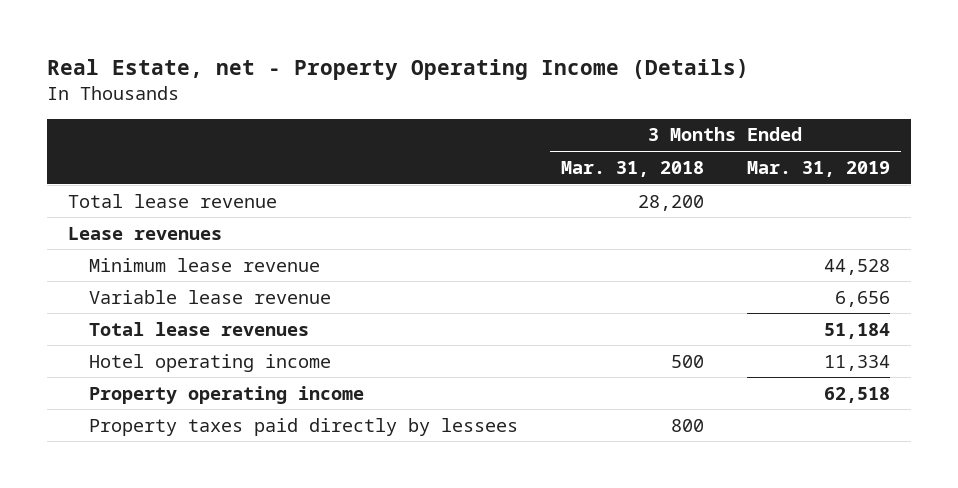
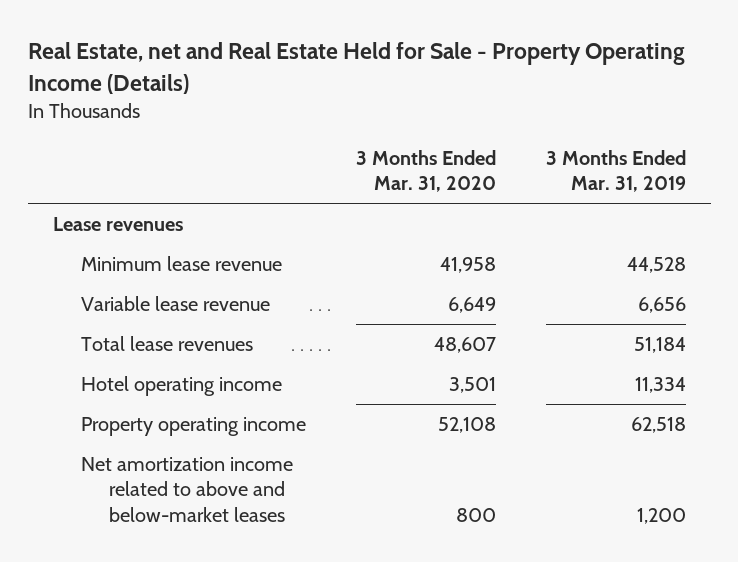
[46,59,749,81] Real Estate, net - Property Operating Income (Details) -> [27,42,685,94] Real Estate, net and Real Estate Held for Sale - Property Operating Income (Details)
[560,160,704,177] Mar. 31, 2018 -> none
none -> [355,150,496,193] 3 Months Ended Mar. 31, 2020
[68,193,278,208] Total lease revenue -> none
[88,417,518,436] Property taxes paid directly by lessees -> none
none -> [80,457,293,522] Net amortization income related to above and below-market leases

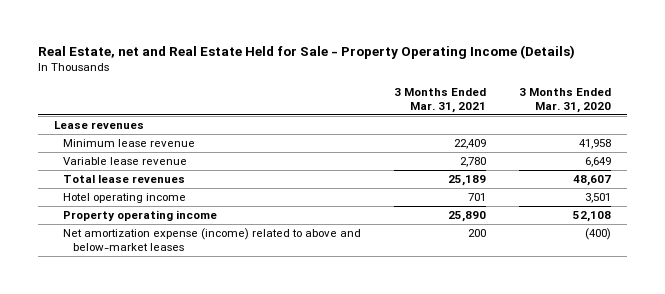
[545,150,686,193] 3 Months Ended Mar. 31, 2019 -> none
none -> [393,88,486,113] 3 Months Ended Mar. 31, 2021
[80,457,293,522] Net amortization income related to above and below-market leases -> [63,228,362,252] Net amortization expense (income) related to above and below-market leases
[455,507,496,522] 800 -> [584,228,611,241] (400)

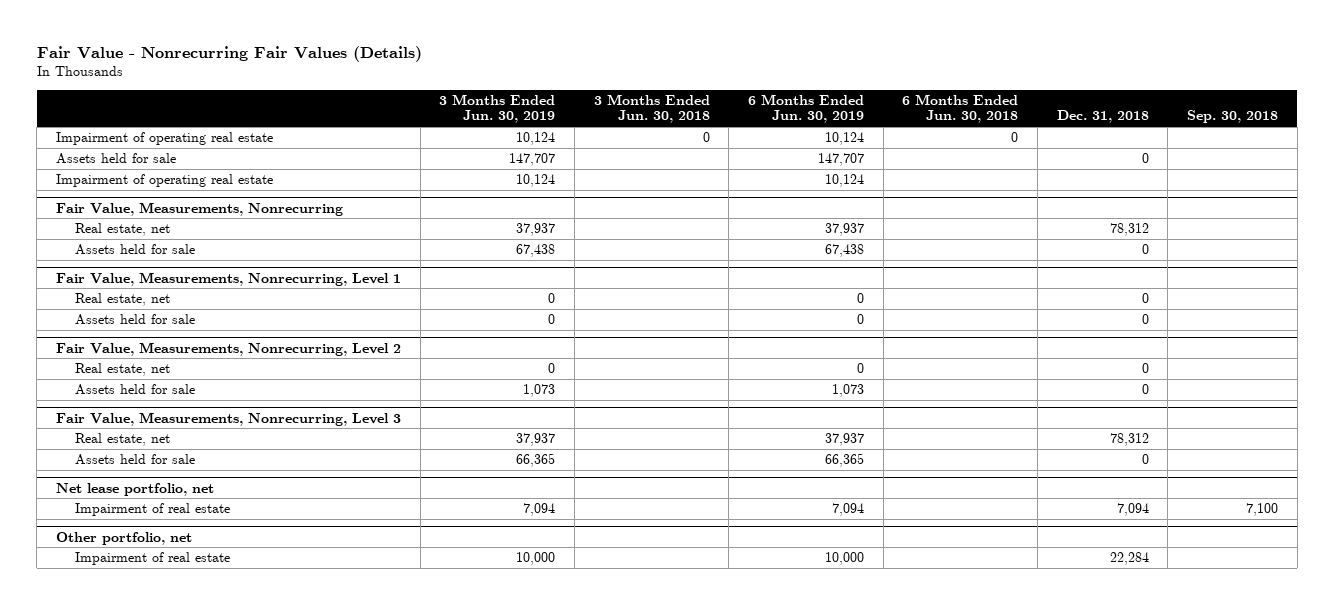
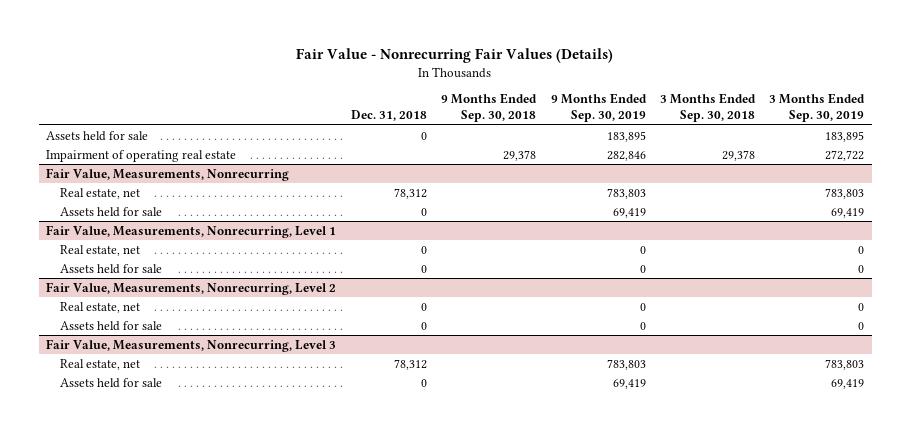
[439,93,556,124] 3 Months Ended Jun. 30, 2019 -> none
[593,93,710,124] 3 Months Ended Jun. 30, 2018 -> none
[748,93,865,124] 6 Months Ended Jun. 30, 2019 -> none
[902,93,1019,124] 6 Months Ended Jun. 30, 2018 -> none
[1186,110,1278,124] Sep. 30, 2018 -> none
none -> [441,93,538,123] 9 Months Ended Sep. 30, 2018
none -> [550,93,647,123] 9 Months Ended Sep. 30, 2019
none -> [660,93,757,123] 3 Months Ended Sep. 30, 2018
none -> [769,93,866,123] 3 Months Ended Sep. 30, 2019
[56,131,274,145] Impairment of operating real estate -> none
[56,482,215,496] Net lease portfolio, net -> none
[74,502,230,516] Impairment of real estate -> none
[56,531,193,545] Other portfolio, net -> none
[74,551,230,565] Impairment of real estate -> none

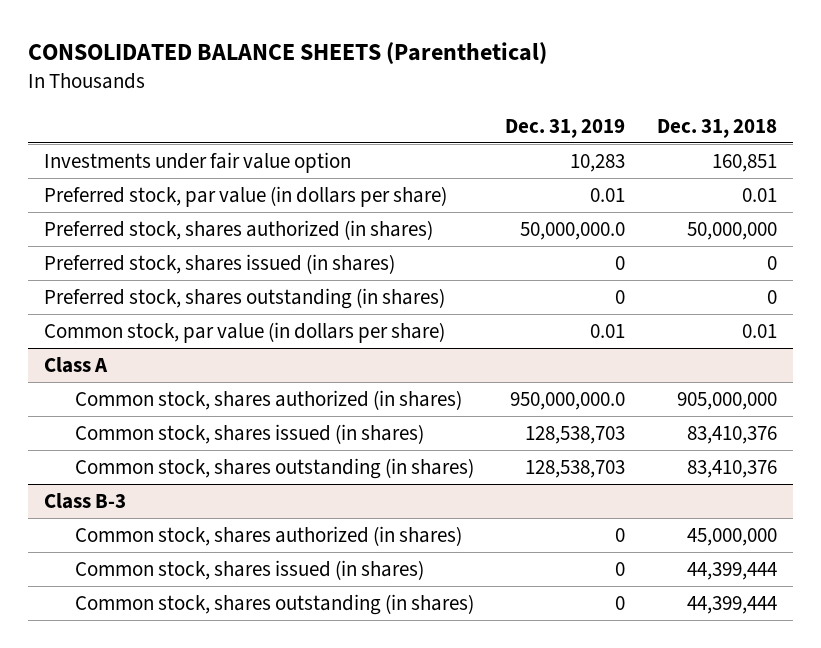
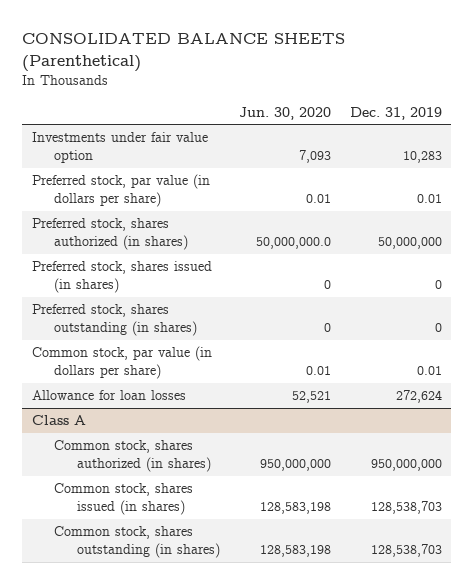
[656,118,777,138] Dec. 31, 2018 -> none
none -> [238,106,331,120] Jun. 30, 2020
[520,221,626,240] 50,000,000.0 -> [377,237,442,250] 50,000,000
none -> [32,390,187,401] Allowance for loan losses
[510,391,626,410] 950,000,000.0 -> [370,459,442,472] 950,000,000
[43,492,126,509] Class B-3 -> none
[74,525,462,546] Common stock, shares authorized (in shares) -> none
[74,559,424,580] Common stock, shares issued (in shares) -> none
[74,593,474,615] Common stock, shares outstanding (in shares) -> none

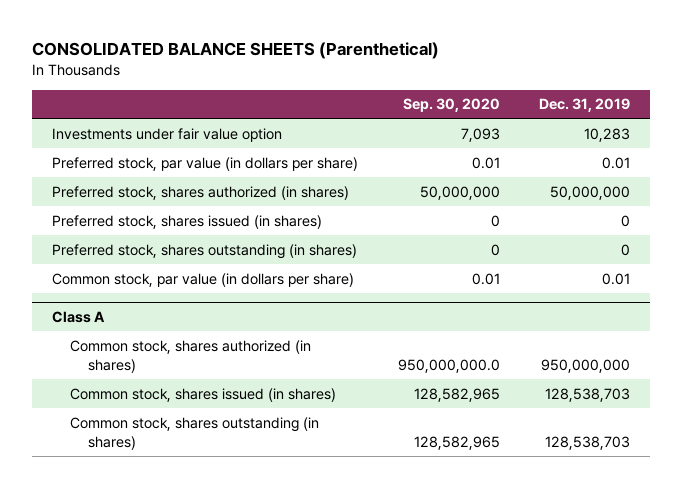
[238,106,331,120] Jun. 30, 2020 -> none
none -> [402,98,500,113] Sep. 30, 2020
[32,390,187,401] Allowance for loan losses -> none

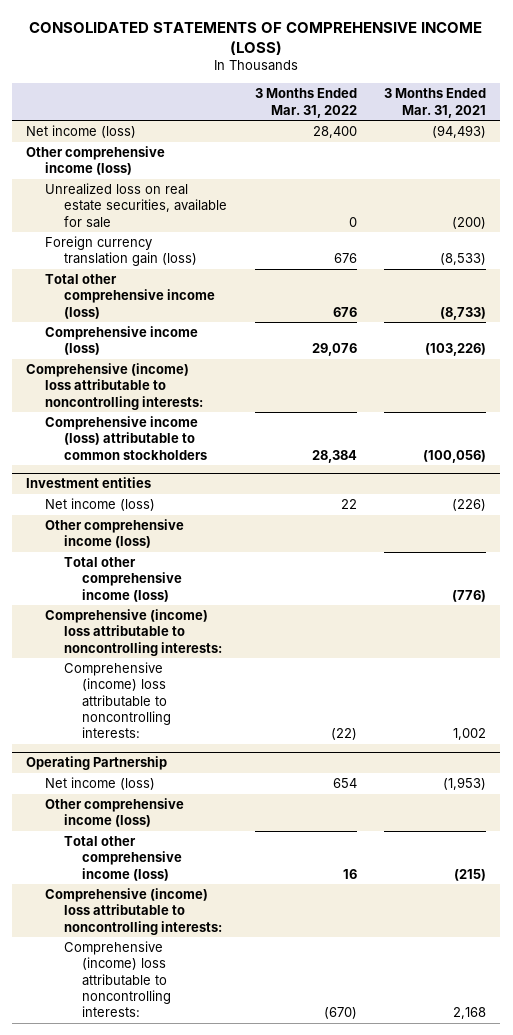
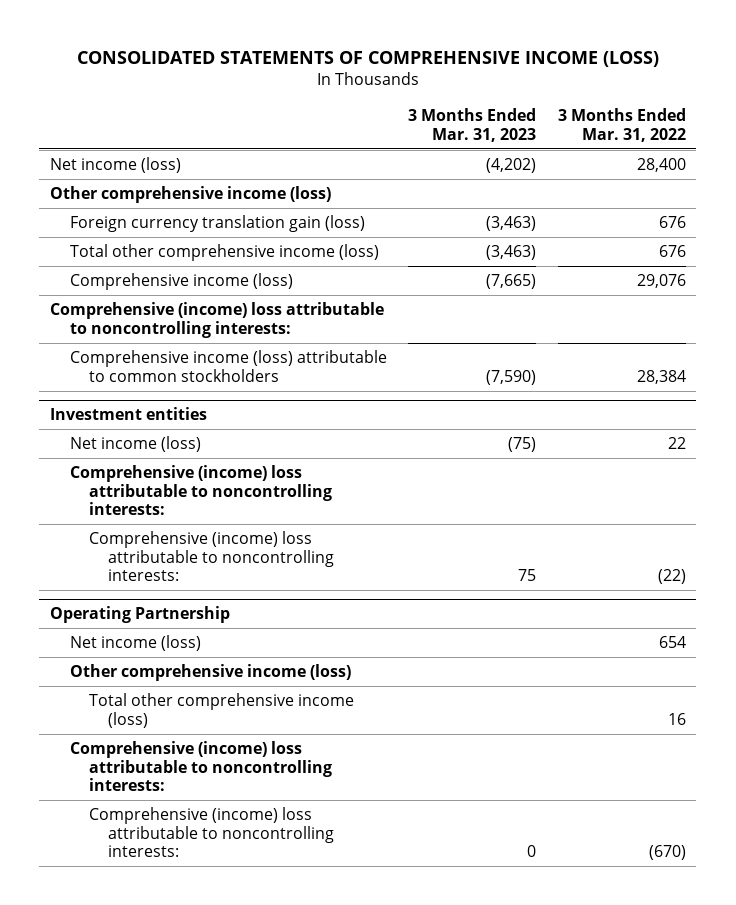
[384,88,487,118] 3 Months Ended Mar. 31, 2021 -> none
none -> [408,108,537,142] 3 Months Ended Mar. 31, 2023
[45,183,227,228] Unrealized loss on real estate securities, available for sale -> none
[45,519,185,549] Other comprehensive income (loss) -> none
[63,557,183,602] Total other comprehensive income (loss) -> none

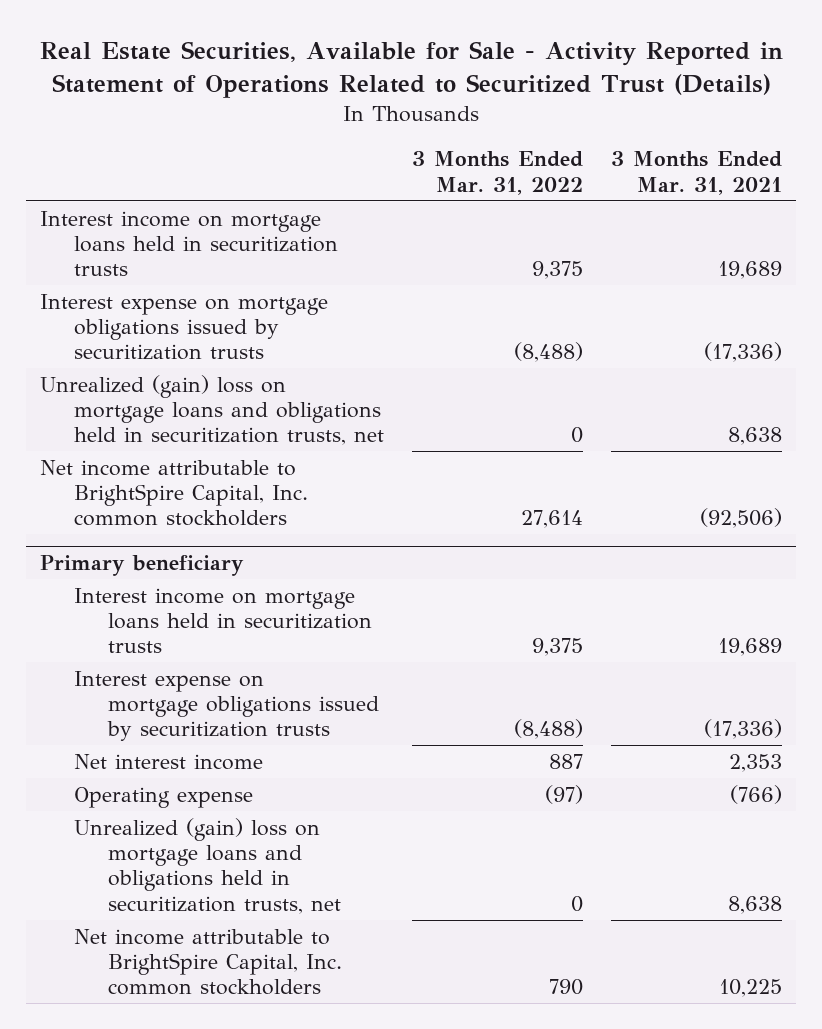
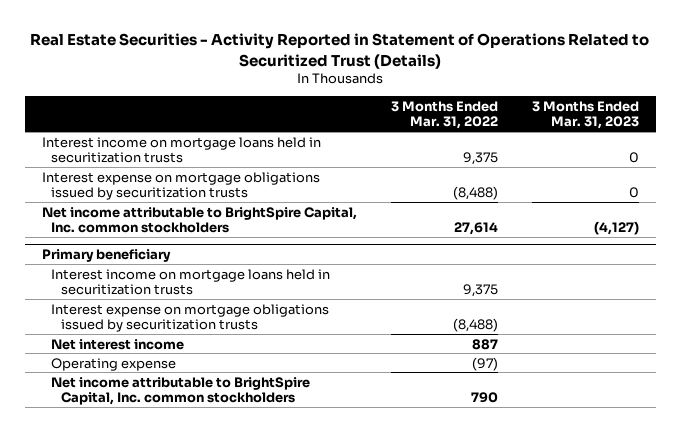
[40,41,784,99] Real Estate Securities, Available for Sale - Activity Reported in Statement of Operations Related to Securitized Trust (Details) -> [30,33,650,69] Real Estate Securities - Activity Reported in Statement of Operations Related to Securitized Trust (Details)
[611,151,783,195] 3 Months Ended Mar. 31, 2021 -> none
none -> [531,100,639,130] 3 Months Ended Mar. 31, 2023
[40,374,384,446] Unrealized (gain) loss on mortgage loans and obligations held in securitization trusts, net -> none
[73,817,341,914] Unrealized (gain) loss on mortgage loans and obligations held in securitization trusts, net -> none

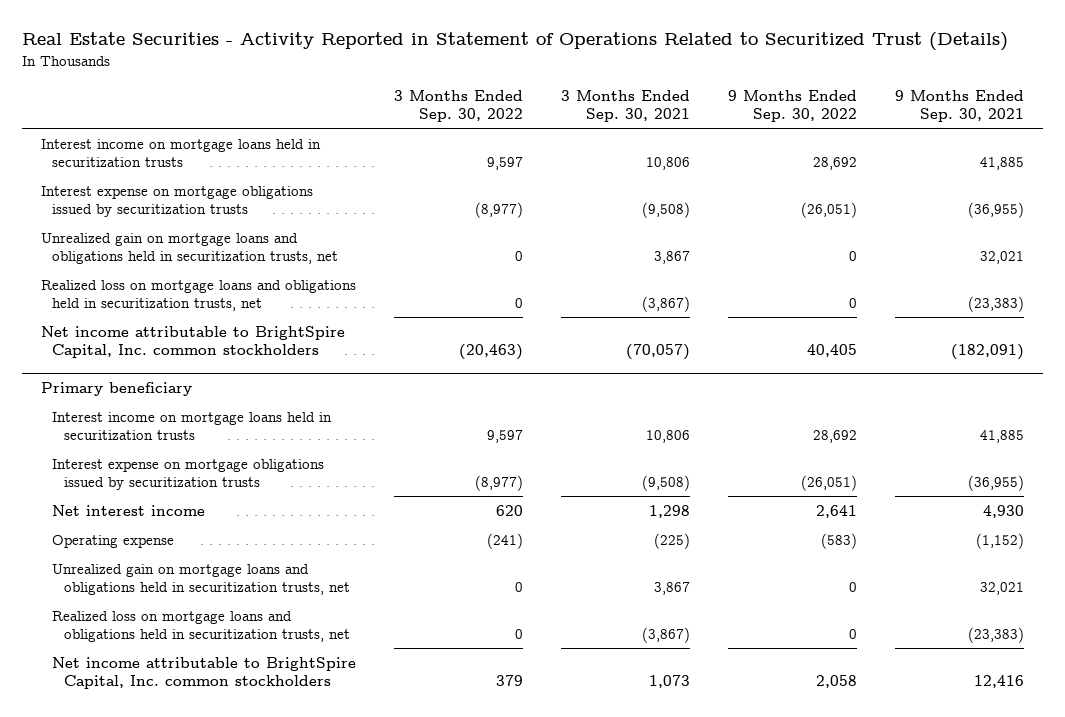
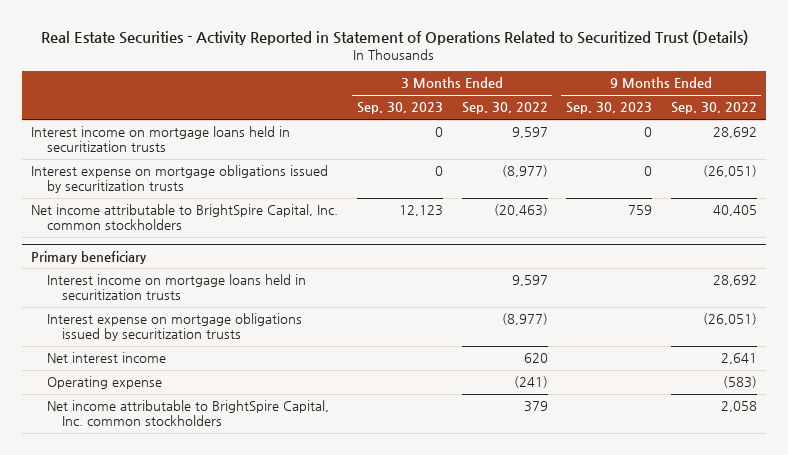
[561,89,691,123] 3 Months Ended Sep. 30, 2021 -> none
[895,89,1025,123] 9 Months Ended Sep. 30, 2021 -> none
none -> [356,102,443,115] Sep. 30, 2023
none -> [566,102,653,115] Sep. 30, 2023
[40,232,339,264] Unrealized gain on mortgage loans and obligations held in securitization trusts, net -> none
[40,279,356,311] Realized loss on mortgage loans and obligations held in securitization trusts, net -> none
[52,563,351,595] Unrealized gain on mortgage loans and obligations held in securitization trusts, net -> none
[52,610,351,642] Realized loss on mortgage loans and obligations held in securitization trusts, net -> none

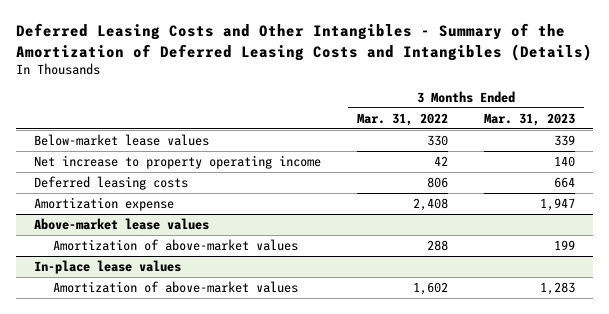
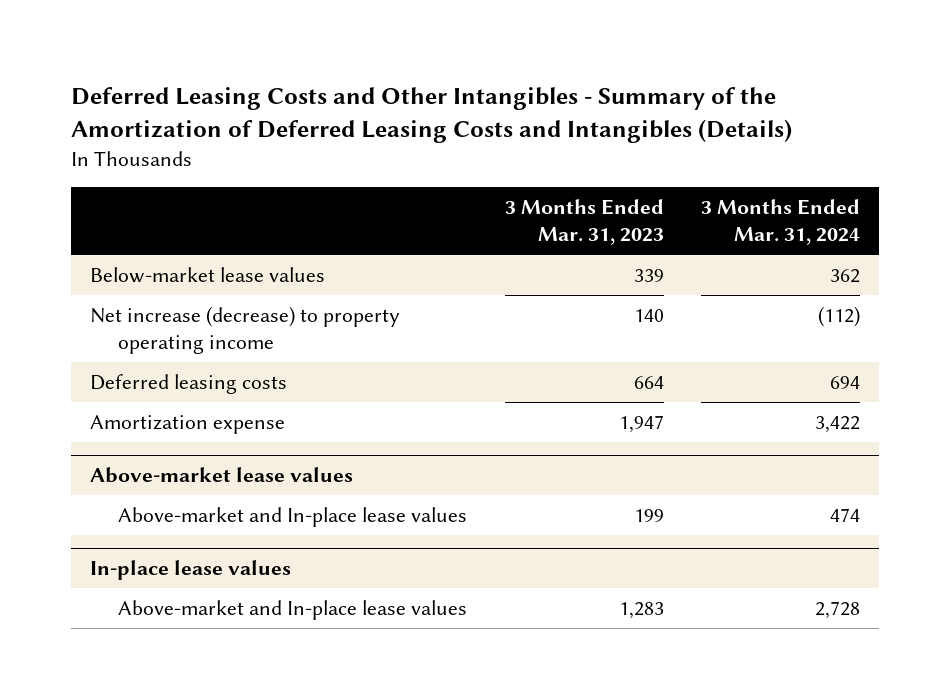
[357,112,449,126] Mar. 31, 2022 -> none
none -> [700,199,860,246] 3 Months Ended Mar. 31, 2024
[34,154,322,169] Net increase to property operating income -> [90,305,401,354] Net increase (decrease) to property operating income
[53,238,299,251] Amortization of above-market values -> [118,506,468,527] Above-market and In-place lease values
[53,280,299,293] Amortization of above-market values -> [118,599,468,620] Above-market and In-place lease values

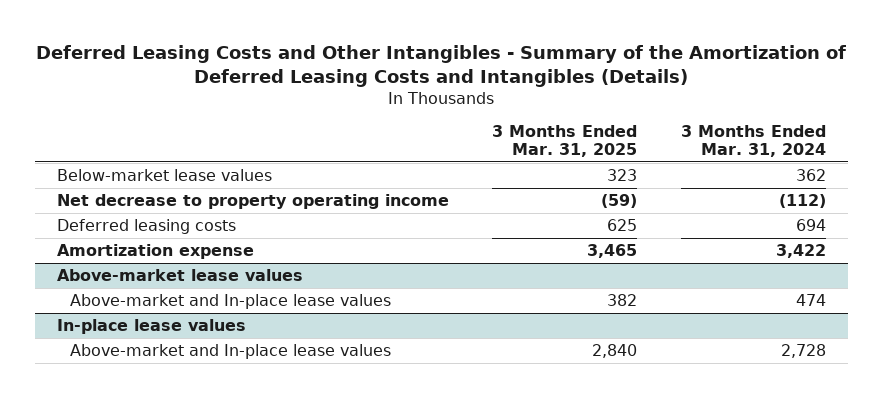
[504,199,664,246] 3 Months Ended Mar. 31, 2023 -> none
none -> [492,125,638,157] 3 Months Ended Mar. 31, 2025
[90,305,401,354] Net increase (decrease) to property operating income -> [57,194,450,210] Net decrease to property operating income

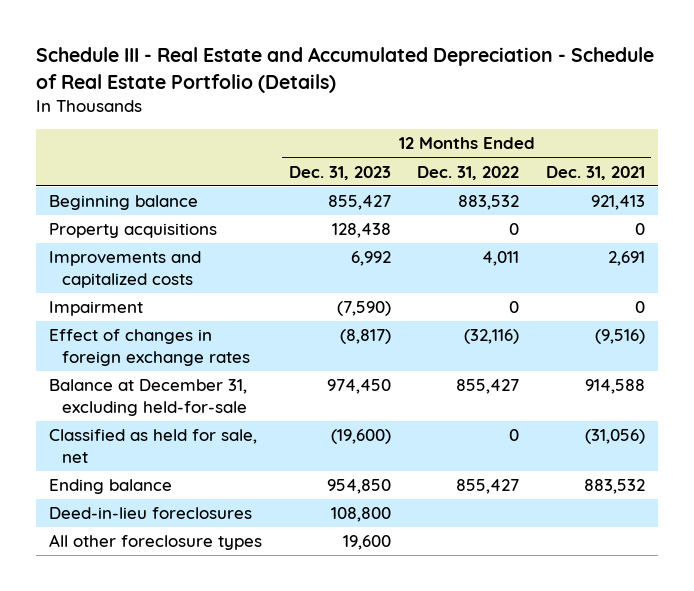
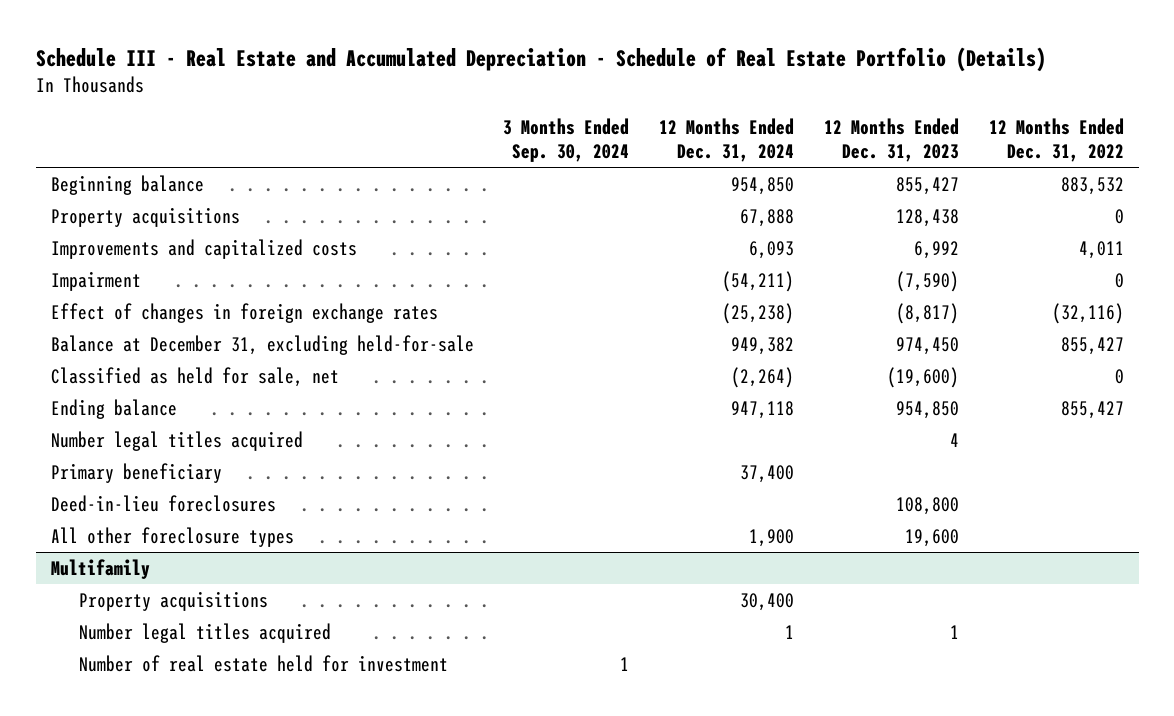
[545,165,645,180] Dec. 31, 2021 -> none
none -> [503,118,630,162] 3 Months Ended Sep. 30, 2024
none -> [659,118,795,162] 12 Months Ended Dec. 31, 2024
none -> [50,430,303,451] Number legal titles acquired
none -> [50,462,222,483] Primary beneficiary
none -> [50,558,150,579] Multifamily
none -> [78,590,268,611] Property acquisitions
none -> [78,622,331,643] Number legal titles acquired
none -> [78,654,448,672] Number of real estate held for investment

